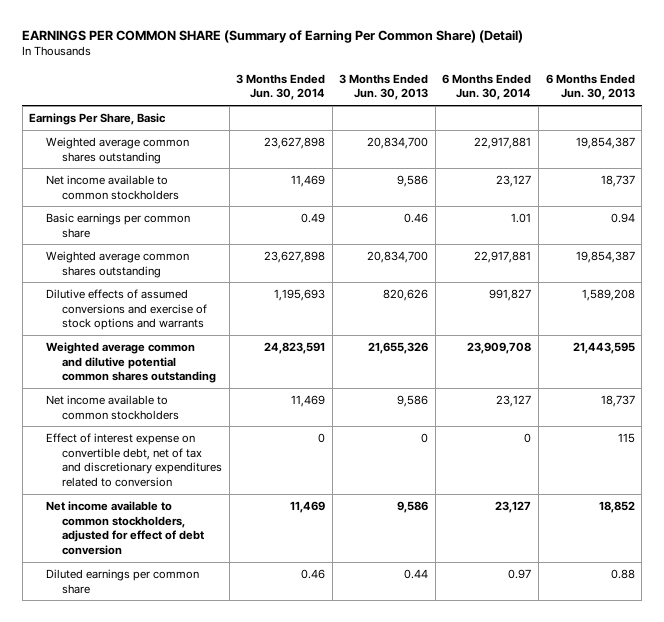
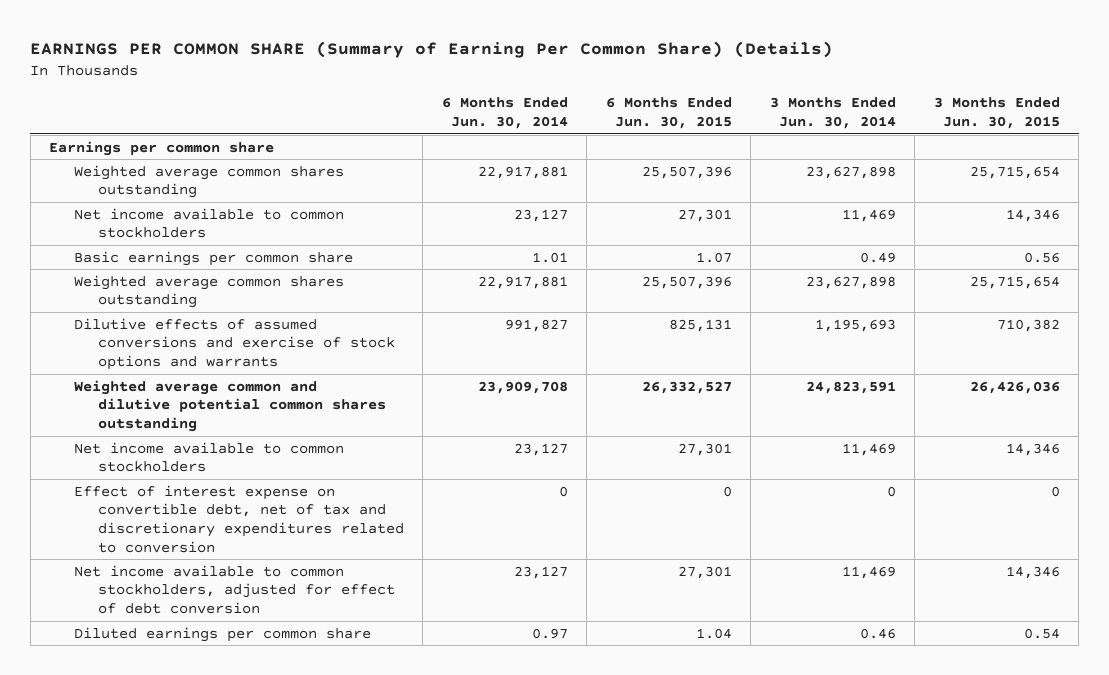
[22,29,524,43] EARNINGS PER COMMON SHARE (Summary of Earning Per Common Share) (Detail) -> [30,41,834,59] EARNINGS PER COMMON SHARE (Summary of Earning Per Common Share) (Details)
[339,73,429,101] 3 Months Ended Jun. 30, 2013 -> none
[545,73,635,101] 6 Months Ended Jun. 30, 2013 -> none
none -> [605,97,732,130] 6 Months Ended Jun. 30, 2015
none -> [933,97,1060,130] 3 Months Ended Jun. 30, 2015
[29,112,167,125] Earnings Per Share, Basic -> [49,140,275,156] Earnings per common share

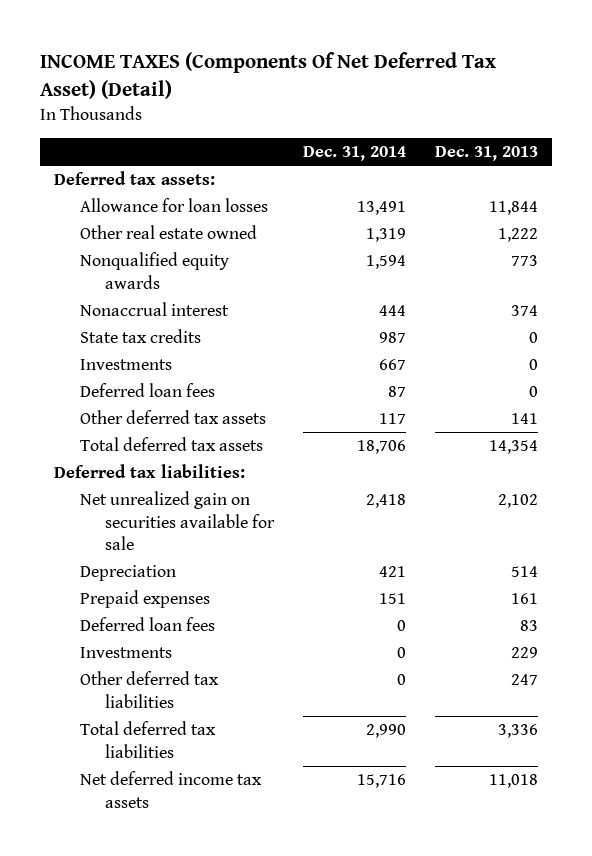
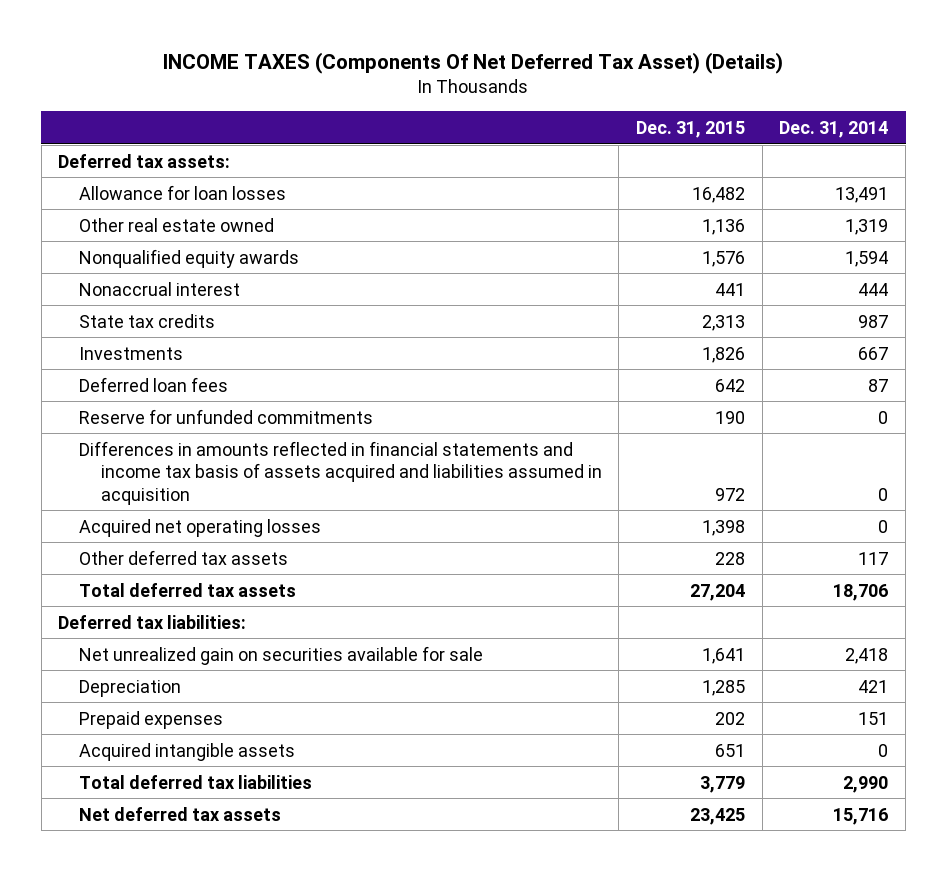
[39,51,496,99] INCOME TAXES (Components Of Net Deferred Tax Asset) (Detail) -> [163,52,784,75] INCOME TAXES (Components Of Net Deferred Tax Asset) (Details)
[434,146,538,162] Dec. 31, 2013 -> none
none -> [636,120,746,138] Dec. 31, 2015
none -> [79,408,374,424] Reserve for unfunded commitments
none -> [79,440,602,505] Differences in amounts reflected in financial statements and income tax basis of assets acquired and liabilities assumed in acquisition
none -> [79,518,322,537] Acquired net operating losses
[79,617,215,632] Deferred loan fees -> none
[79,647,172,659] Investments -> none
[79,671,219,708] Other deferred tax liabilities -> none
none -> [79,742,296,761] Acquired intangible assets
[79,771,262,808] Net deferred income tax assets -> [79,806,282,821] Net deferred tax assets

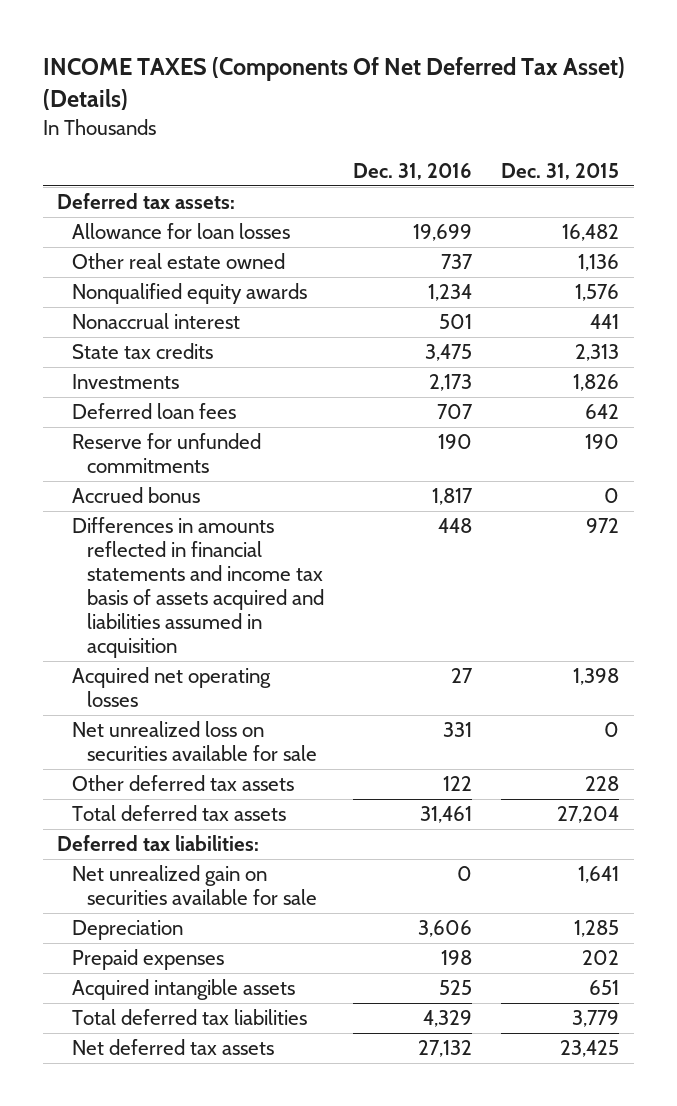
[779,120,889,138] Dec. 31, 2014 -> none
none -> [353,162,473,180] Dec. 31, 2016
none -> [72,487,201,504] Accrued bonus
none -> [72,721,318,762] Net unrealized loss on securities available for sale

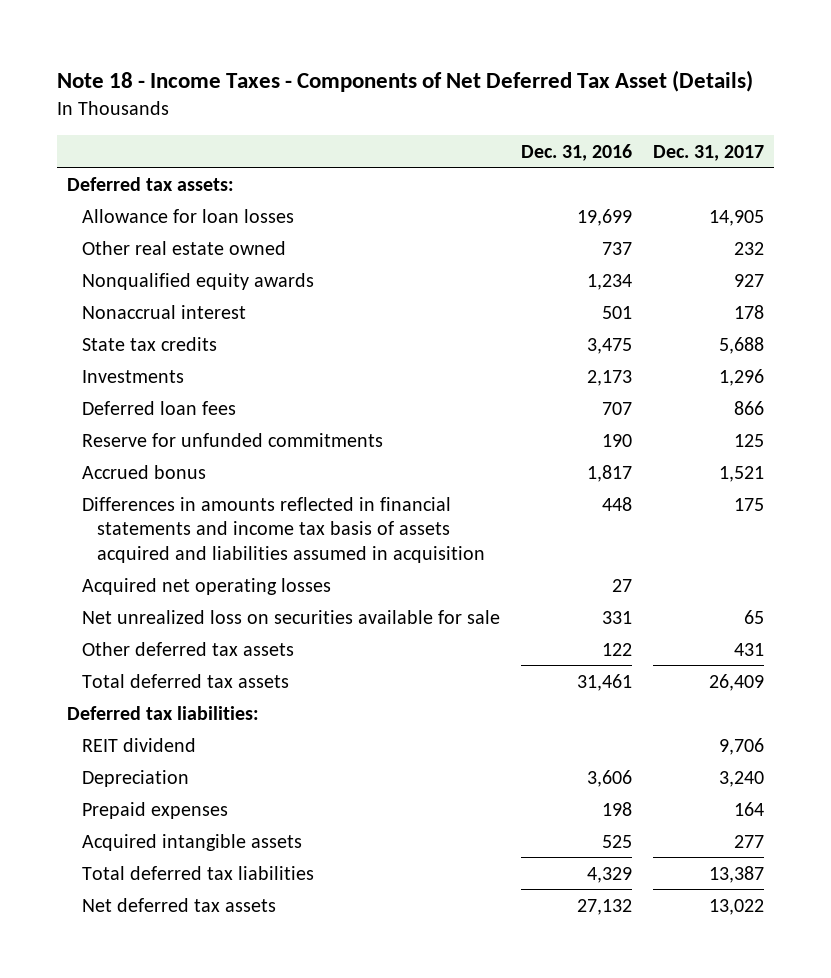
[42,56,625,110] INCOME TAXES (Components Of Net Deferred Tax Asset) (Details) -> [56,69,753,92] Note 18 - Income Taxes - Components of Net Deferred Tax Asset (Details)
[501,162,620,180] Dec. 31, 2015 -> none
none -> [652,144,764,161] Dec. 31, 2017
[72,865,318,906] Net unrealized gain on securities available for sale -> none
none -> [81,737,196,752] REIT dividend

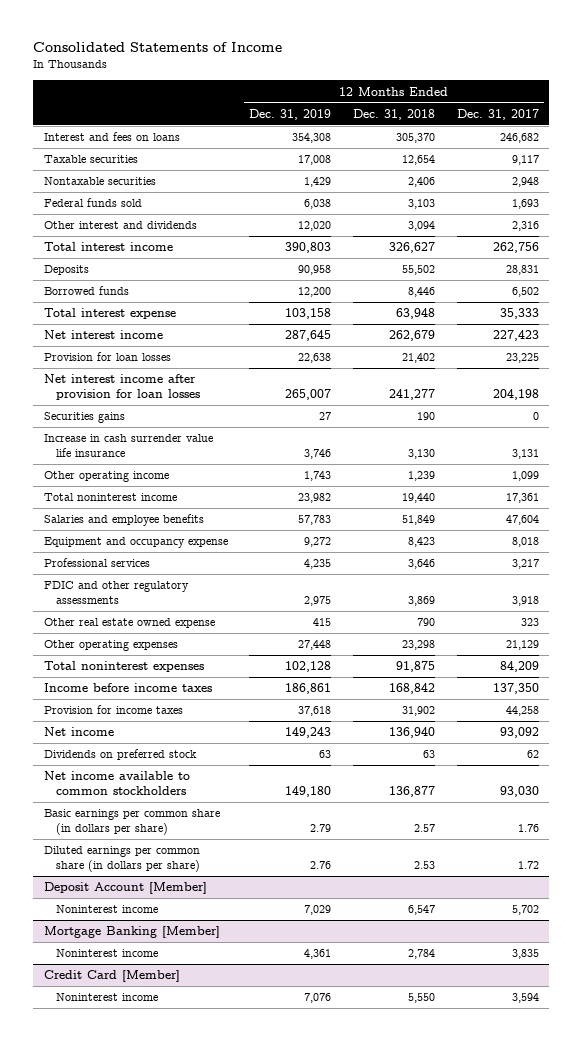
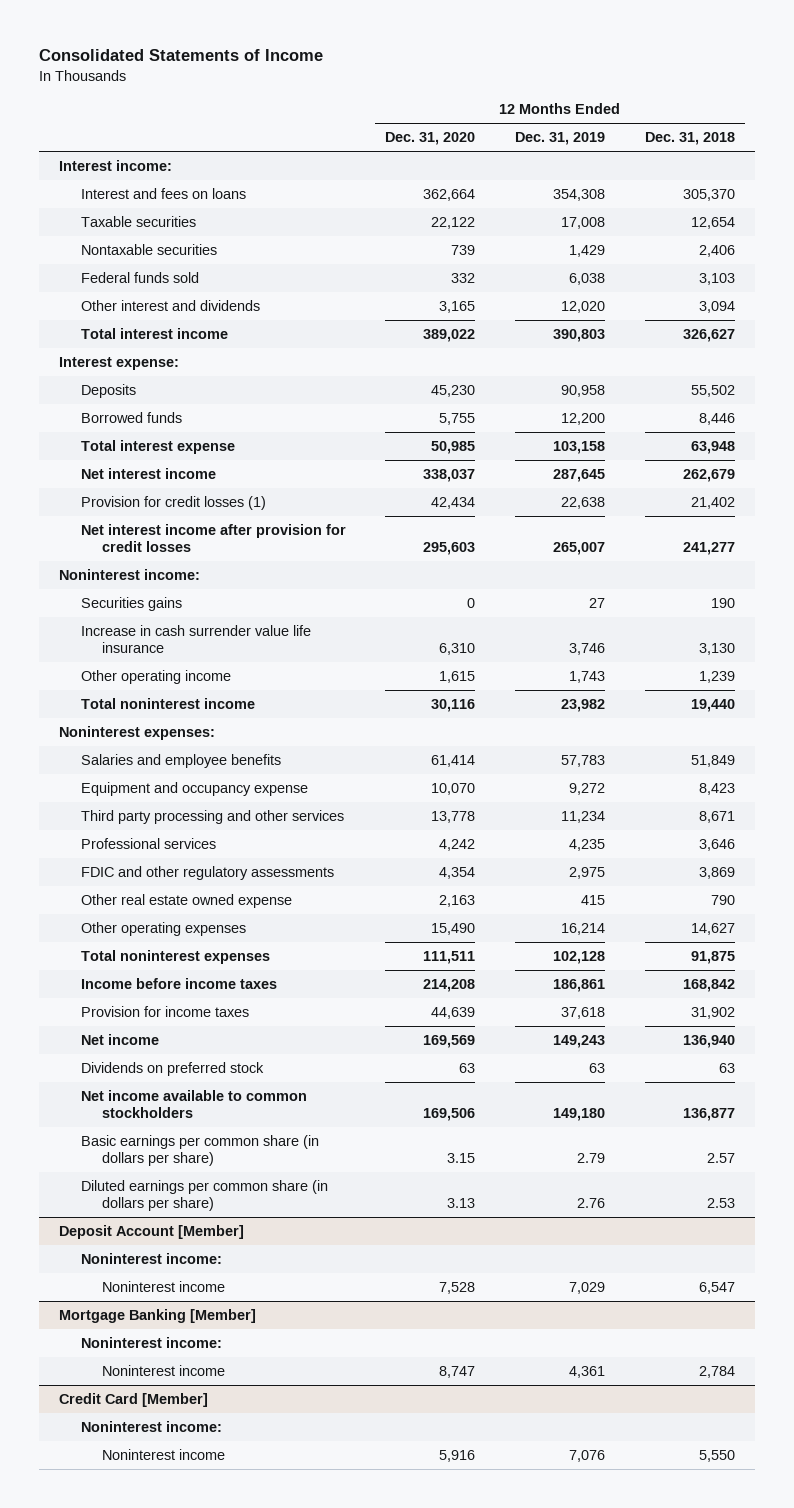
[456,108,539,120] Dec. 31, 2017 -> none
none -> [385,132,476,146] Dec. 31, 2020
none -> [58,159,172,171] Interest income:
none -> [58,356,179,370] Interest expense:
[43,352,171,362] Provision for loan losses -> [80,495,266,510] Provision for credit losses (1)
[43,374,200,400] Net interest income after provision for loan losses -> [80,523,346,552] Net interest income after provision for credit losses
none -> [58,568,200,580] Noninterest income:
none -> [58,725,215,740] Noninterest expenses:
none -> [80,809,344,824] Third party processing and other services
[298,640,332,651] 27,448 -> [561,922,606,935] 16,214
[401,640,435,651] 23,298 -> [690,922,735,935] 14,627
none -> [80,1252,222,1264] Noninterest income:
none -> [80,1336,222,1348] Noninterest income:
none -> [80,1420,222,1432] Noninterest income:

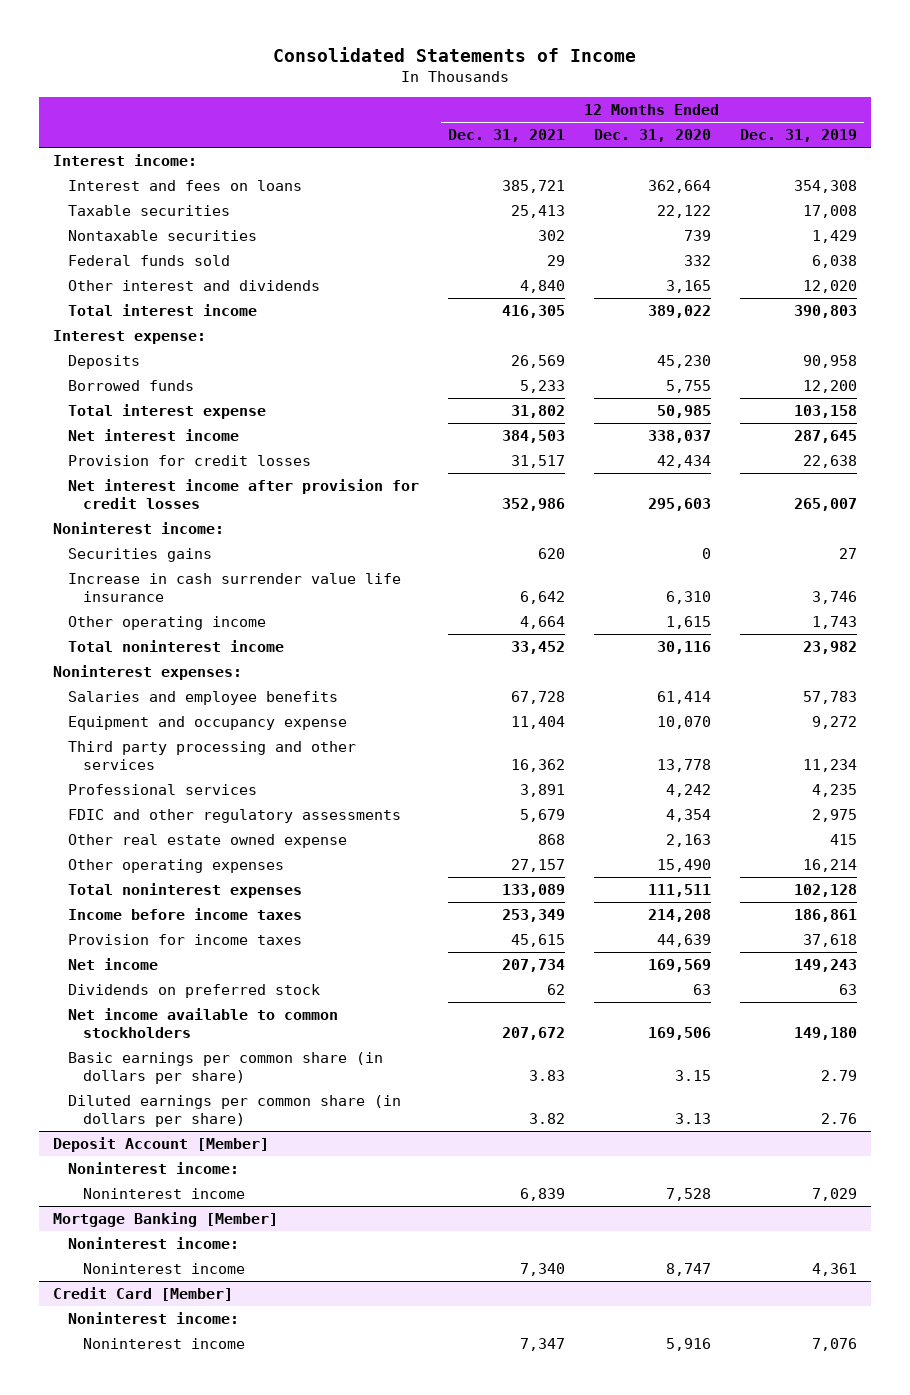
[644,132,735,146] Dec. 31, 2018 -> none
none -> [447,129,565,143] Dec. 31, 2021
[80,495,266,510] Provision for credit losses (1) -> [67,454,311,466] Provision for credit losses

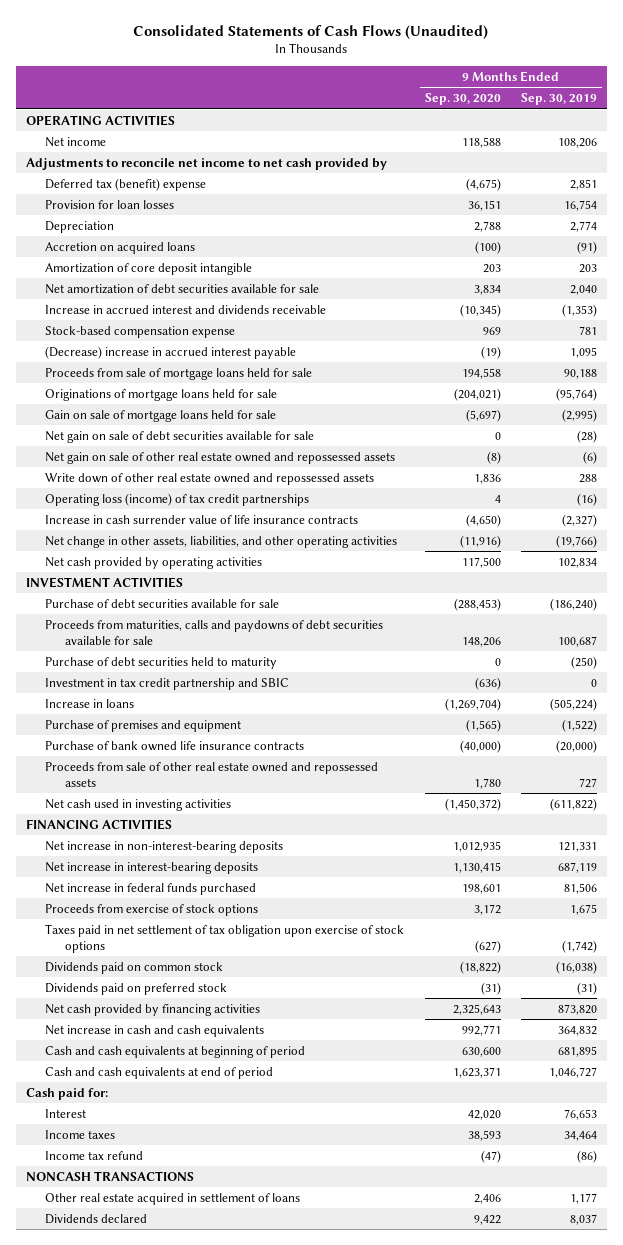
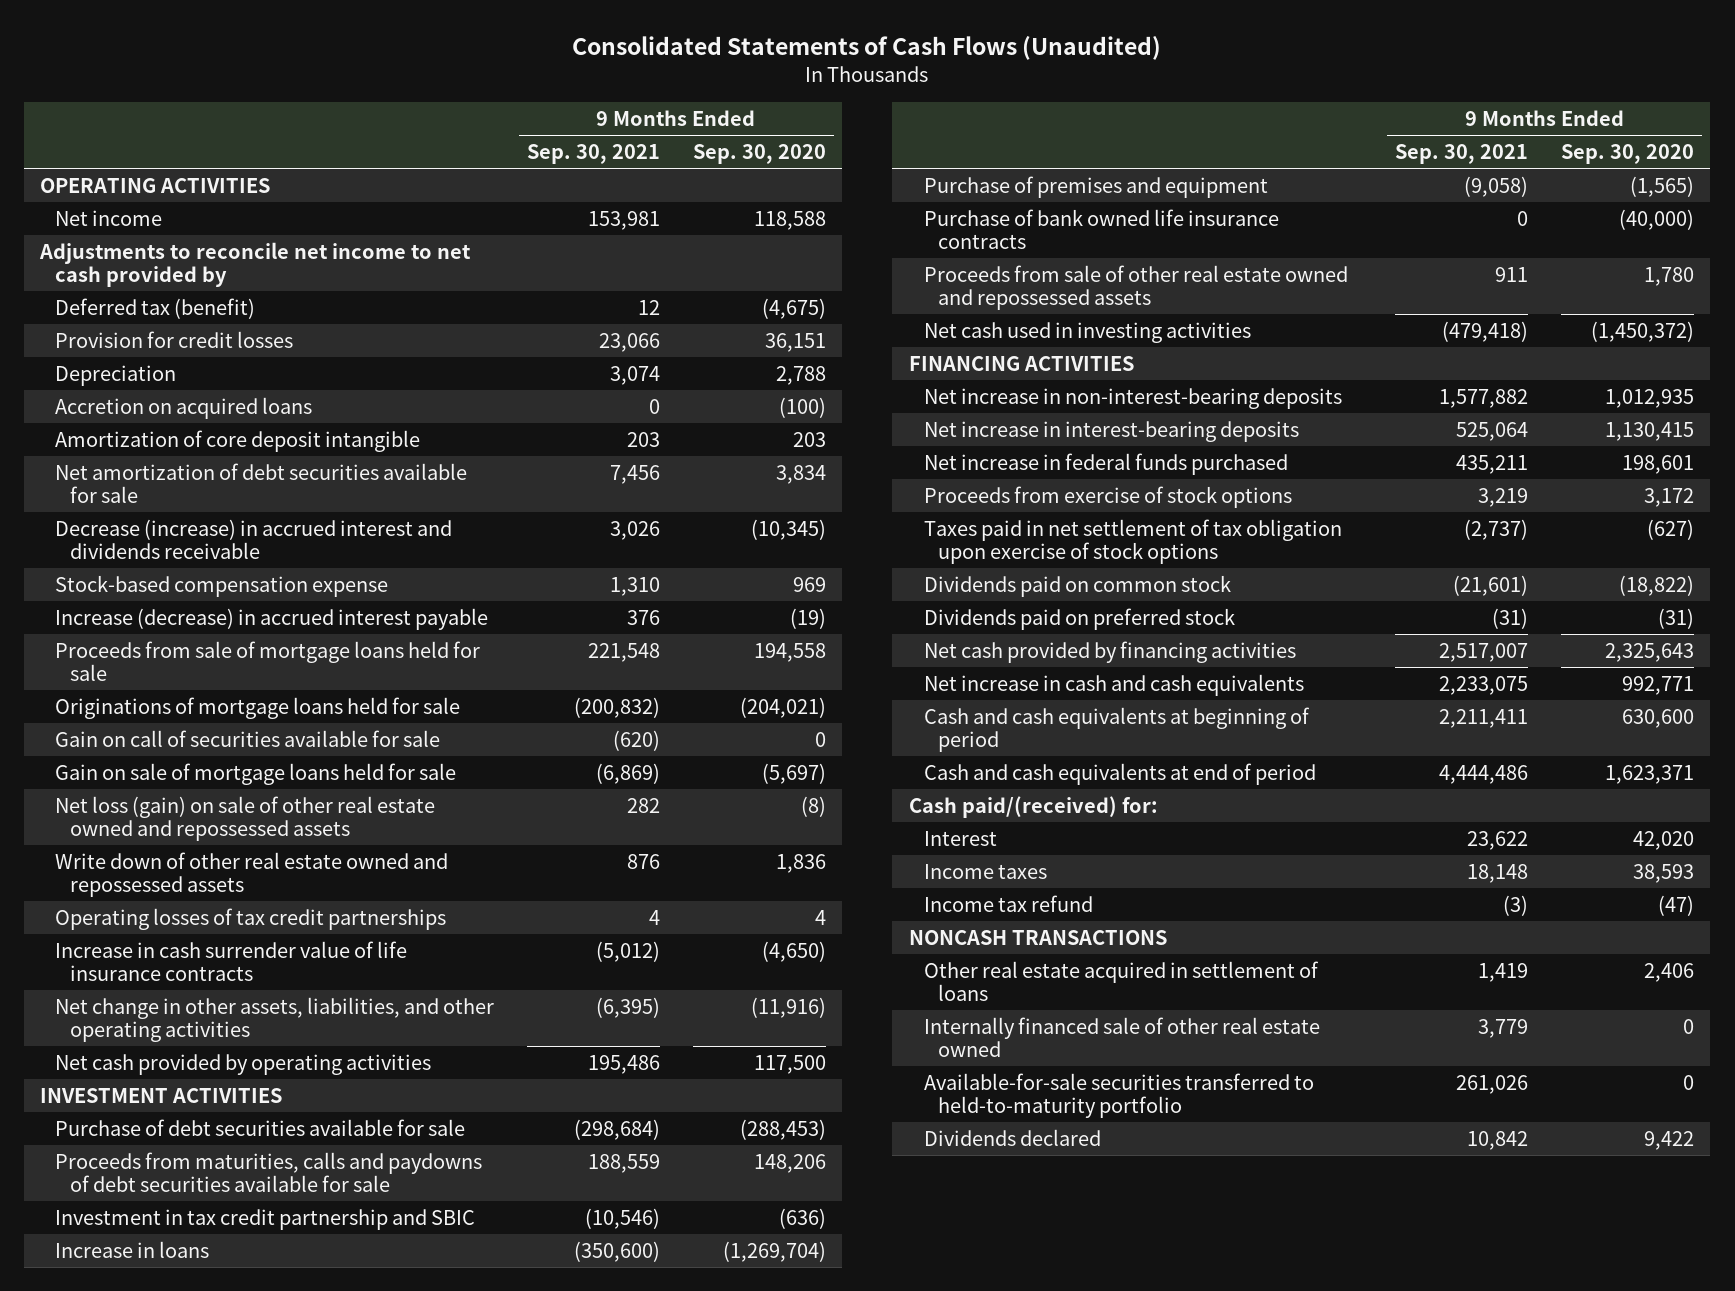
[521,93,598,106] Sep. 30, 2019 -> none
none -> [527,144,661,165] Sep. 30, 2021
[45,177,207,191] Deferred tax (benefit) expense -> [55,297,256,319] Deferred tax (benefit)
[45,199,175,209] Provision for loan losses -> [55,330,294,348] Provision for credit losses
[45,304,327,314] Increase in accrued interest and dividends receivable -> [55,518,453,560] Decrease (increase) in accrued interest and dividends receivable
[45,345,297,359] (Decrease) increase in accrued interest payable -> [55,607,489,630] Increase (decrease) in accrued interest payable
none -> [55,729,441,747] Gain on call of securities available for sale
[45,430,315,443] Net gain on sale of debt securities available for sale -> none
[45,451,396,464] Net gain on sale of other real estate owned and repossessed assets -> [55,795,436,842] Net loss (gain) on sale of other real estate owned and repossessed assets
[45,492,310,506] Operating loss (income) of tax credit partnerships -> [55,907,447,930] Operating losses of tax credit partnerships
[45,656,278,669] Purchase of debt securities held to maturity -> none
[25,1087,108,1100] Cash paid for: -> [908,795,1158,818] Cash paid/(received) for:
none -> [923,1016,1320,1058] Internally financed sale of other real estate owned
none -> [923,1072,1314,1119] Available-for-sale securities transferred to held-to-maturity portfolio

